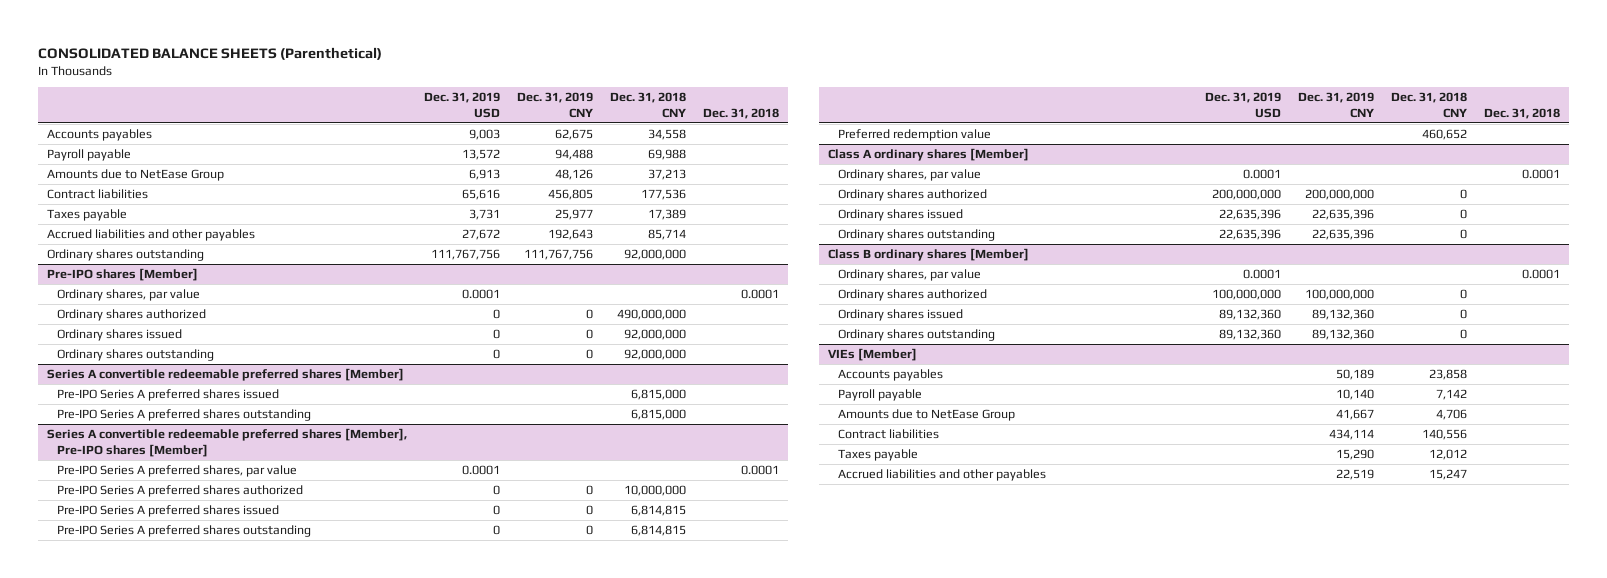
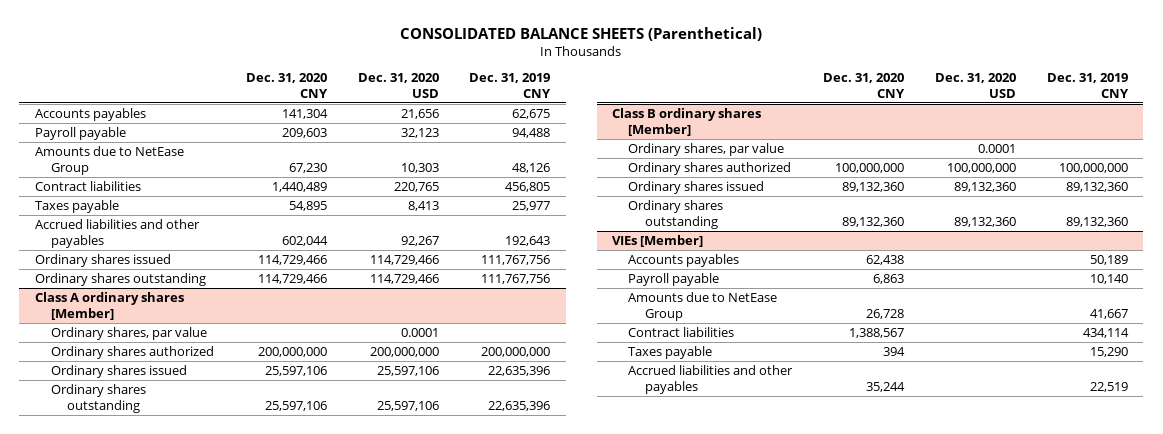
[423,92,500,118] Dec. 31, 2019 USD -> none
[610,92,687,118] Dec. 31, 2018 CNY -> none
[703,107,780,119] Dec. 31, 2018 -> none
none -> [245,72,328,98] Dec. 31, 2020 CNY
none -> [357,72,439,98] Dec. 31, 2020 USD
none -> [34,253,171,267] Ordinary shares issued
[46,268,198,282] Pre-IPO shares [Member] -> none
[56,289,200,302] Ordinary shares, par value -> none
[56,309,206,322] Ordinary shares authorized -> none
[56,329,182,342] Ordinary shares issued -> none
[56,349,214,362] Ordinary shares outstanding -> none
[46,368,404,382] Series A convertible redeemable preferred shares [Member] -> none
[56,389,279,402] Pre-IPO Series A preferred shares issued -> none
[56,409,311,422] Pre-IPO Series A preferred shares outstanding -> none
[46,428,407,457] Series A convertible redeemable preferred shares [Member], Pre-IPO shares [Member] -> none
[56,465,297,478] Pre-IPO Series A preferred shares, par value -> none
[56,485,303,498] Pre-IPO Series A preferred shares authorized -> none
[56,505,279,518] Pre-IPO Series A preferred shares issued -> none
[56,525,311,538] Pre-IPO Series A preferred shares outstanding -> none
[837,129,991,142] Preferred redemption value -> none

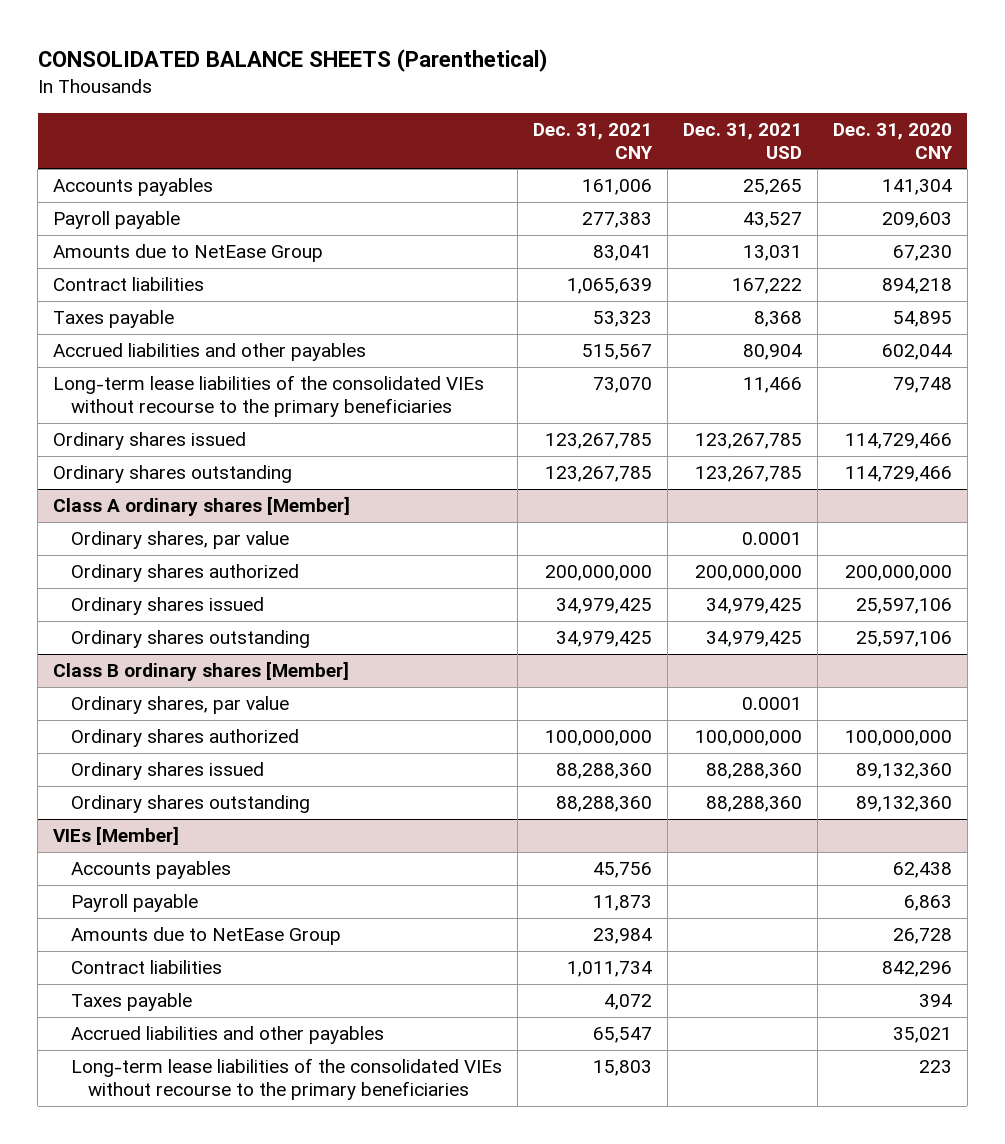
[357,72,439,98] Dec. 31, 2020 USD -> none
[469,72,552,98] Dec. 31, 2019 CNY -> none
none -> [532,123,653,159] Dec. 31, 2021 CNY
none -> [682,123,802,159] Dec. 31, 2021 USD
[271,181,327,192] 1,440,489 -> [881,278,952,295] 894,218
none -> [53,375,485,418] Long-term lease liabilities of the consolidated VIEs without recourse to the primary beneficiaries
[849,327,905,338] 1,388,567 -> [881,961,952,978] 842,296
[866,381,906,392] 35,244 -> [892,1027,952,1044] 35,021
none -> [70,1058,502,1101] Long-term lease liabilities of the consolidated VIEs without recourse to the primary beneficiaries

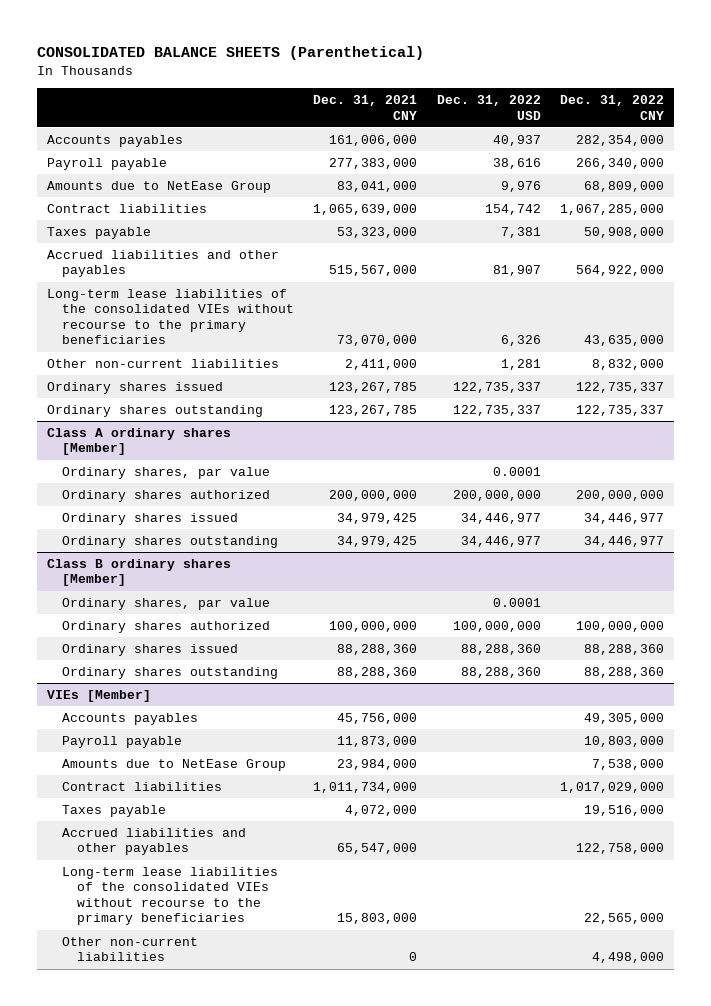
[682,123,802,159] Dec. 31, 2021 USD -> none
[832,123,953,159] Dec. 31, 2020 CNY -> none
none -> [436,95,541,120] Dec. 31, 2022 USD
none -> [560,95,665,120] Dec. 31, 2022 CNY
[581,179,652,196] 161,006 -> [329,134,418,146] 161,006,000
[581,212,652,229] 277,383 -> [329,157,418,169] 277,383,000
[592,245,652,262] 83,041 -> [337,180,418,192] 83,041,000
[566,278,652,295] 1,065,639 -> [313,203,418,215] 1,065,639,000
[592,311,652,328] 53,323 -> [337,226,418,238] 53,323,000
[581,344,652,361] 515,567 -> [329,265,418,277] 515,567,000
[592,377,652,394] 73,070 -> [337,335,418,347] 73,070,000
none -> [46,358,279,368] Other non-current liabilities
[592,862,652,879] 45,756 -> [337,712,418,724] 45,756,000
[592,895,652,912] 11,873 -> [337,735,418,747] 11,873,000
[592,928,652,945] 23,984 -> [337,758,418,770] 23,984,000
[566,961,652,978] 1,011,734 -> [313,781,418,793] 1,011,734,000
[603,994,652,1011] 4,072 -> [345,804,418,816] 4,072,000
[592,1027,652,1044] 65,547 -> [337,843,418,855] 65,547,000
[592,1060,652,1077] 15,803 -> [337,913,418,925] 15,803,000
none -> [61,936,198,962] Other non-current liabilities

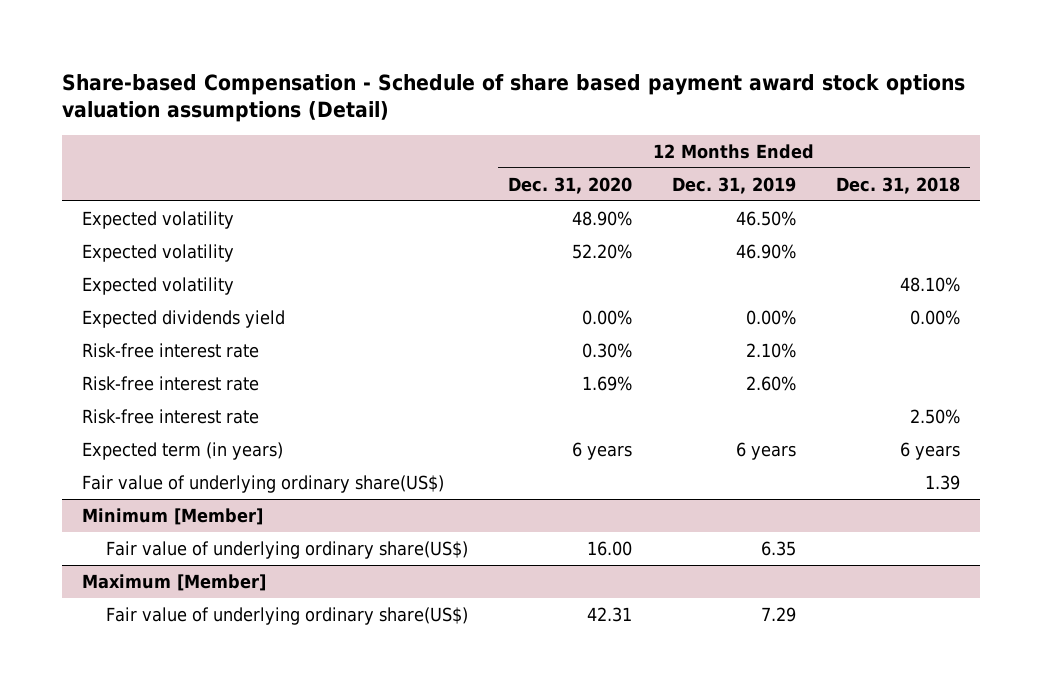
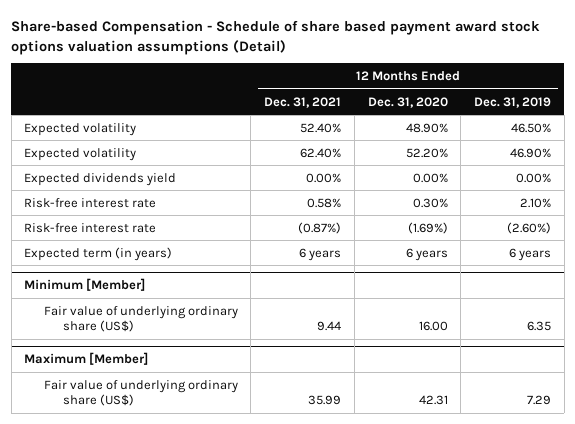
[836,176,961,194] Dec. 31, 2018 -> none
none -> [264,96,342,108] Dec. 31, 2021
[81,276,234,295] Expected volatility -> none
[81,408,259,424] Risk-free interest rate -> none
[581,375,632,391] 1.69% -> [407,221,448,234] (1.69%)
[745,375,796,391] 2.60% -> [507,221,552,234] (2.60%)
[81,474,444,493] Fair value of underlying ordinary share(US$) -> none
[105,540,468,559] Fair value of underlying ordinary share(US$) -> [43,305,238,333] Fair value of underlying ordinary share (US$)
[105,606,468,625] Fair value of underlying ordinary share(US$) -> [43,379,238,407] Fair value of underlying ordinary share (US$)

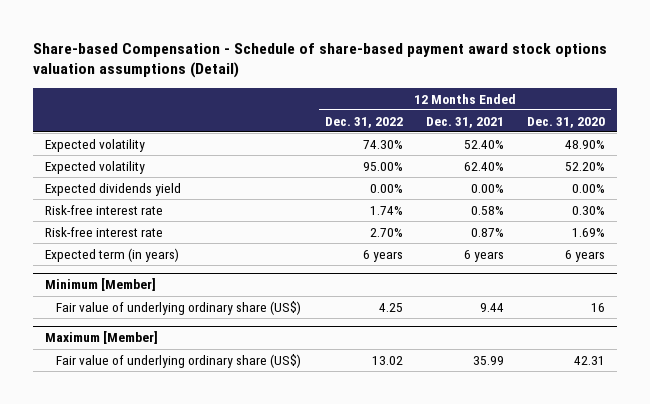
[11,19,541,55] Share-based Compensation - Schedule of share based payment award stock options valuation assumptions (Detail) -> [33,42,608,79] Share-based Compensation - Schedule of share-based payment award stock options valuation assumptions (Detail)
[474,96,552,108] Dec. 31, 2019 -> none
none -> [324,116,403,128] Dec. 31, 2022
[298,221,342,234] (0.87%) -> [470,227,504,237] 0.87%
[407,221,448,234] (1.69%) -> [571,227,605,237] 1.69%
[418,321,448,332] 16.00 -> [590,302,605,312] 16

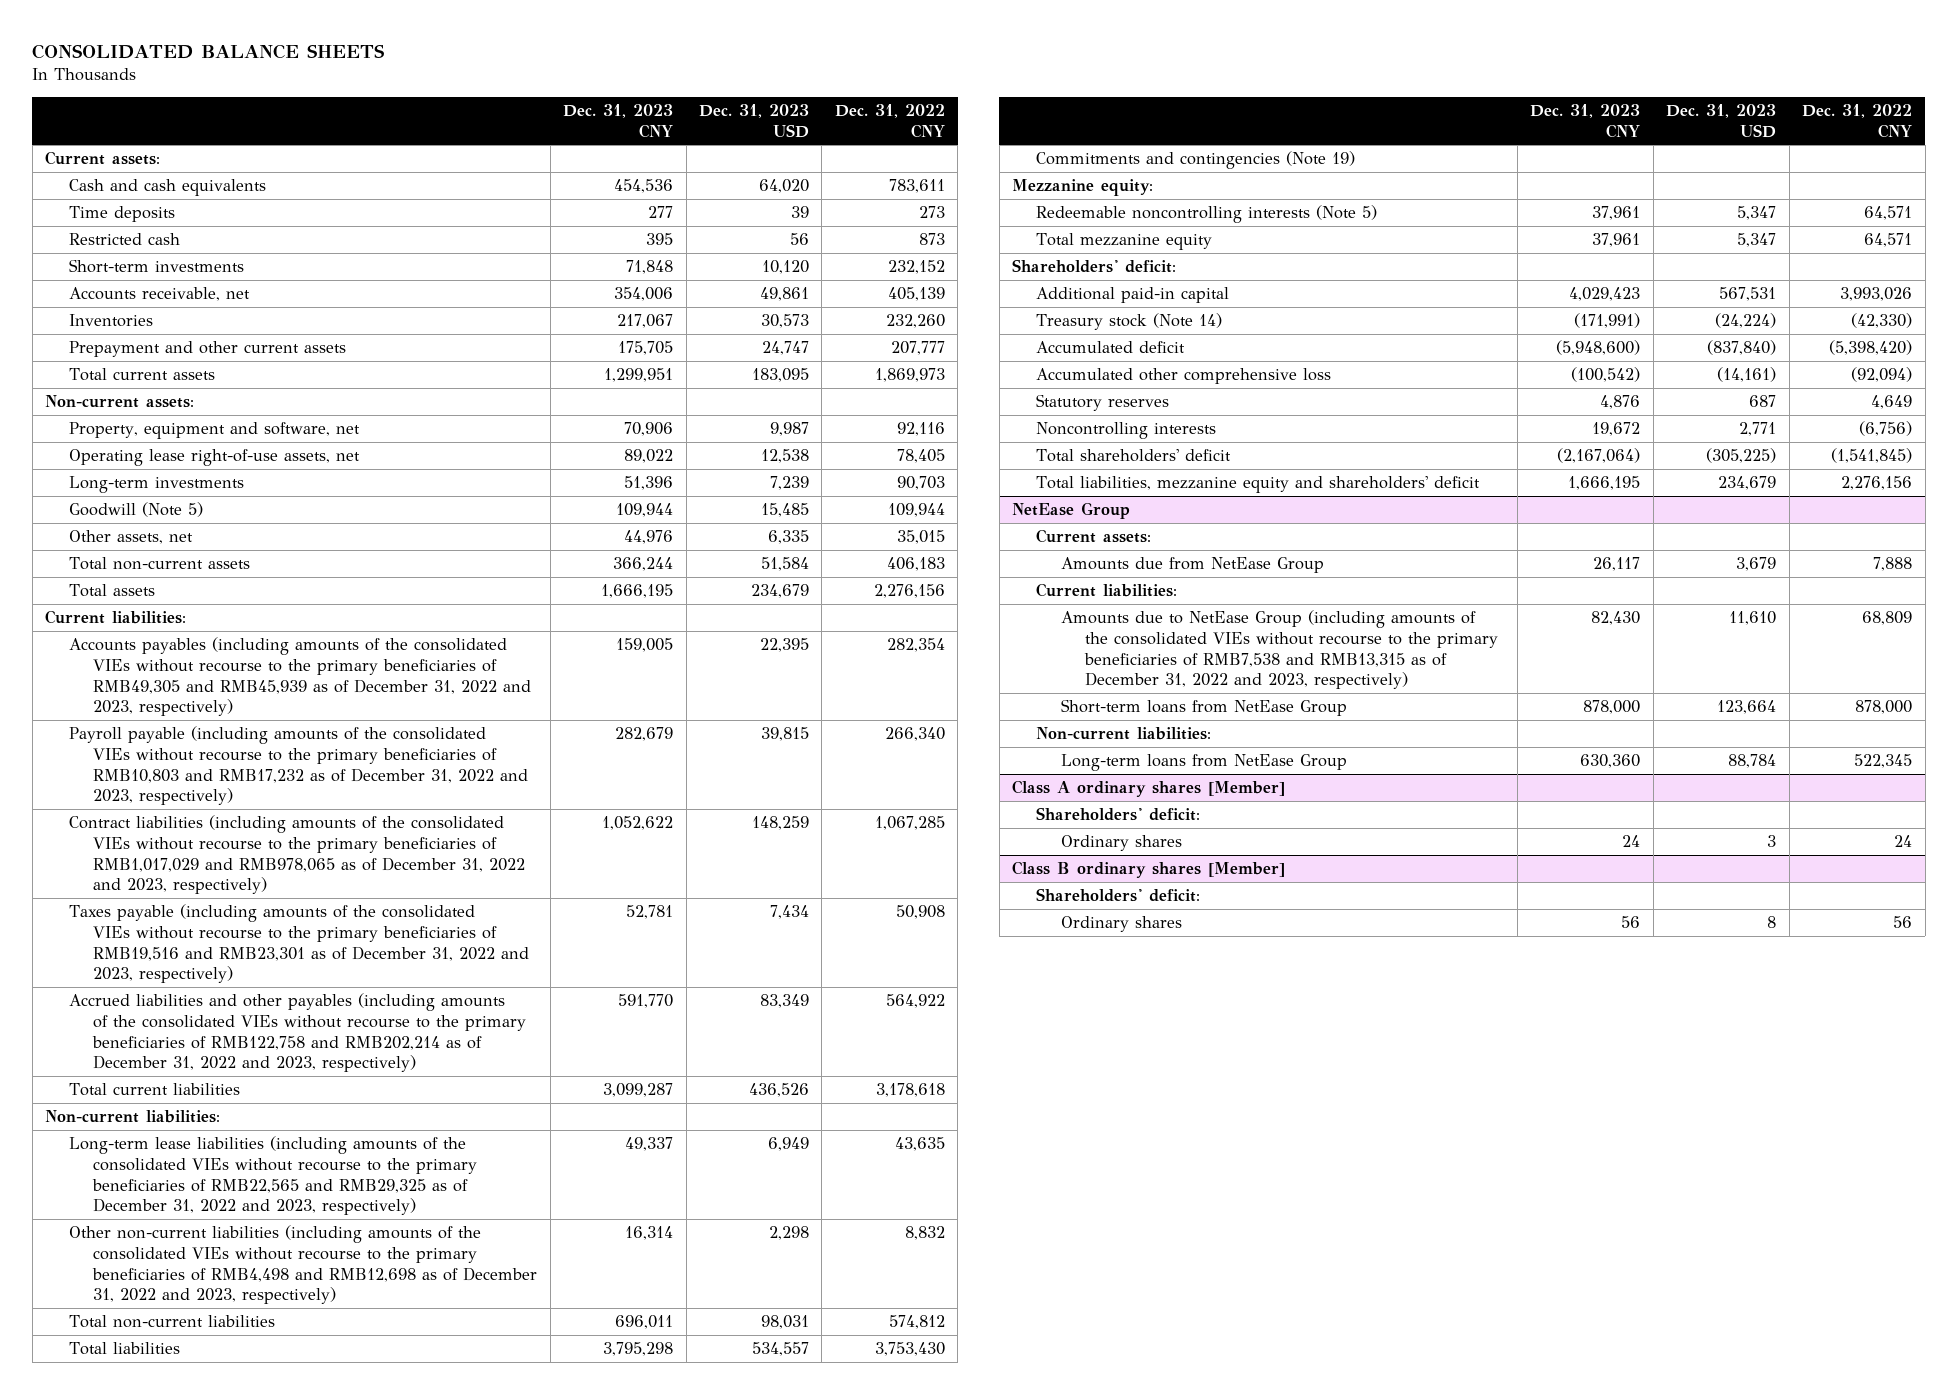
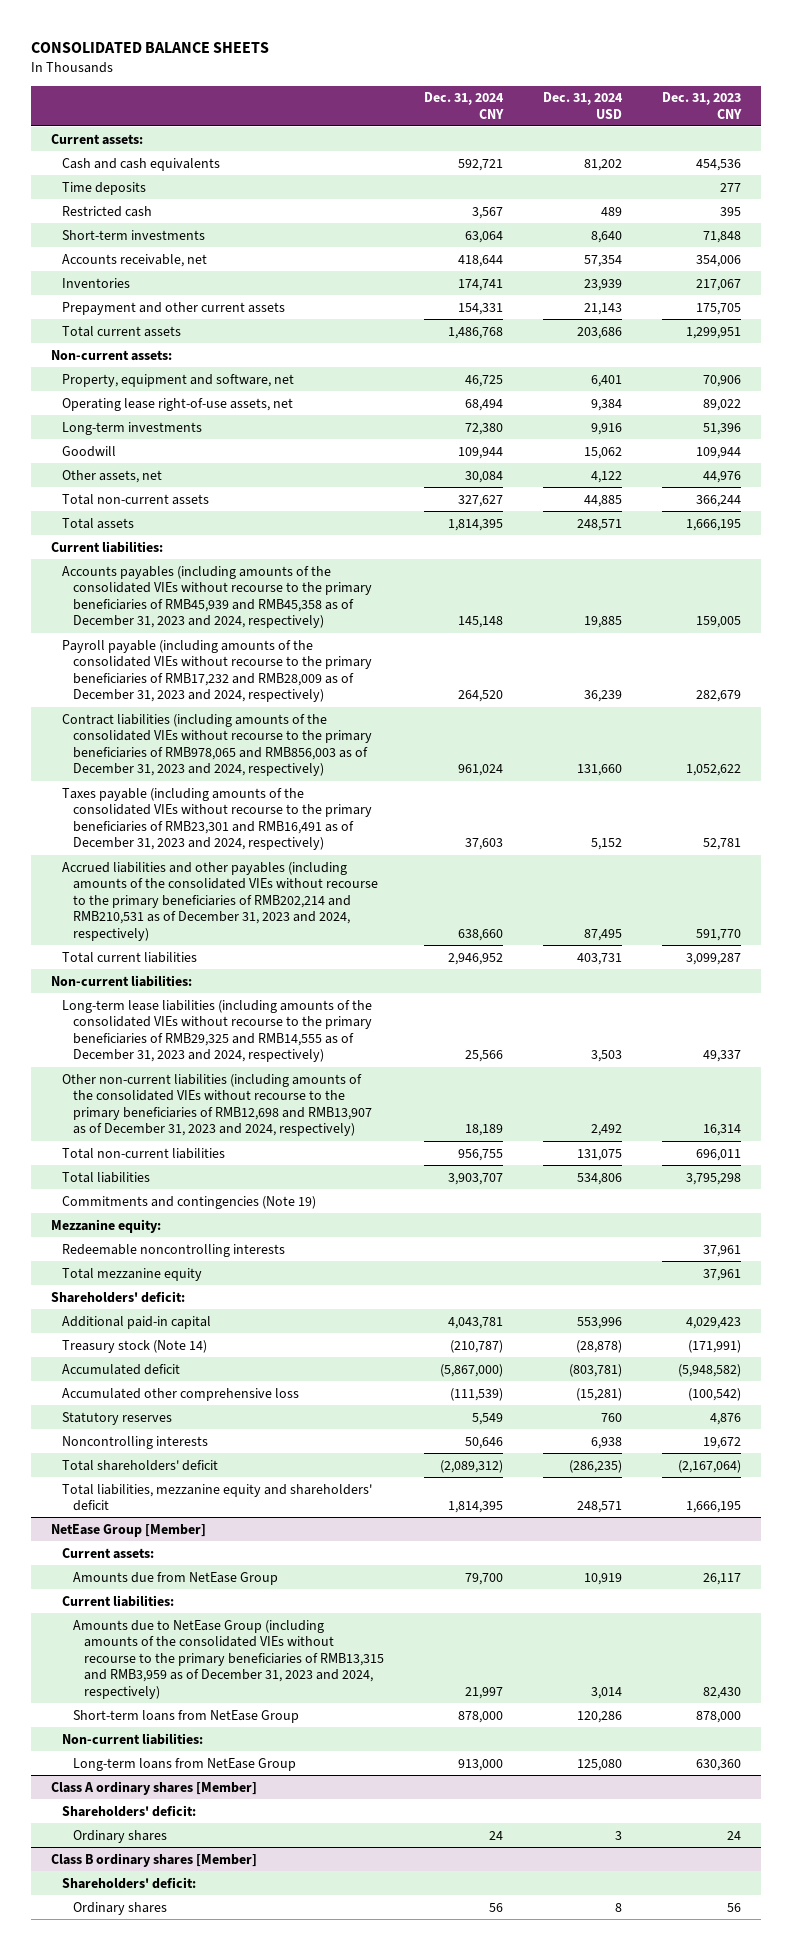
[699,103,810,138] Dec. 31, 2023 USD -> none
[834,103,945,138] Dec. 31, 2022 CNY -> none
none -> [424,92,505,119] Dec. 31, 2024 CNY
none -> [543,92,624,119] Dec. 31, 2024 USD
[69,502,204,518] Goodwill (Note 5) -> [61,445,116,457] Goodwill
[69,637,532,717] Accounts payables (including amounts of the consolidated VIEs without recourse to the primary beneficiaries of RMB49,305 and RMB45,939 as of December 31, 2022 and 2023, respectively) -> [61,565,372,629] Accounts payables (including amounts of the consolidated VIEs without recourse to the primary beneficiaries of RMB45,939 and RMB45,358 as of December 31, 2023 and 2024, respectively)
[69,726,529,806] Payroll payable (including amounts of the consolidated VIEs without recourse to the primary beneficiaries of RMB10,803 and RMB17,232 as of December 31, 2022 and 2023, respectively) -> [61,639,372,703] Payroll payable (including amounts of the consolidated VIEs without recourse to the primary beneficiaries of RMB17,232 and RMB28,009 as of December 31, 2023 and 2024, respectively)
[69,815,526,895] Contract liabilities (including amounts of the consolidated VIEs without recourse to the primary beneficiaries of RMB1,017,029 and RMB978,065 as of December 31, 2022 and 2023, respectively) -> [61,713,372,777] Contract liabilities (including amounts of the consolidated VIEs without recourse to the primary beneficiaries of RMB978,065 and RMB856,003 as of December 31, 2023 and 2024, respectively)
[69,904,530,984] Taxes payable (including amounts of the consolidated VIEs without recourse to the primary beneficiaries of RMB19,516 and RMB23,301 as of December 31, 2022 and 2023, respectively) -> [61,787,372,851] Taxes payable (including amounts of the consolidated VIEs without recourse to the primary beneficiaries of RMB23,301 and RMB16,491 as of December 31, 2023 and 2024, respectively)
[69,993,527,1073] Accrued liabilities and other payables (including amounts of the consolidated VIEs without recourse to the primary beneficiaries of RMB122,758 and RMB202,214 as of December 31, 2022 and 2023, respectively) -> [61,861,378,941] Accrued liabilities and other payables (including amounts of the consolidated VIEs without recourse to the primary beneficiaries of RMB202,214 and RMB210,531 as of December 31, 2023 and 2024, respectively)
[69,1136,478,1216] Long-term lease liabilities (including amounts of the consolidated VIEs without recourse to the primary beneficiaries of RMB22,565 and RMB29,325 as of December 31, 2022 and 2023, respectively) -> [61,999,372,1063] Long-term lease liabilities (including amounts of the consolidated VIEs without recourse to the primary beneficiaries of RMB29,325 and RMB14,555 as of December 31, 2023 and 2024, respectively)
[69,1225,538,1305] Other non-current liabilities (including amounts of the consolidated VIEs without recourse to the primary beneficiaries of RMB4,498 and RMB12,698 as of December 31, 2022 and 2023, respectively) -> [61,1073,372,1137] Other non-current liabilities (including amounts of the consolidated VIEs without recourse to the primary beneficiaries of RMB12,698 and RMB13,907 as of December 31, 2023 and 2024, respectively)
[1036,205,1378,224] Redeemable noncontrolling interests (Note 5) -> [61,1243,285,1257] Redeemable noncontrolling interests
[1556,340,1641,356] (5,948,600) -> [678,1363,742,1377] (5,948,582)
[1012,502,1131,520] NetEase Group -> [50,1523,206,1537] NetEase Group [Member]
[1060,610,1498,690] Amounts due to NetEase Group (including amounts of the consolidated VIEs without recourse to the primary beneficiaries of RMB7,538 and RMB13,315 as of December 31, 2022 and 2023, respectively) -> [72,1619,385,1699] Amounts due to NetEase Group (including amounts of the consolidated VIEs without recourse to the primary beneficiaries of RMB13,315 and RMB3,959 as of December 31, 2023 and 2024, respectively)

